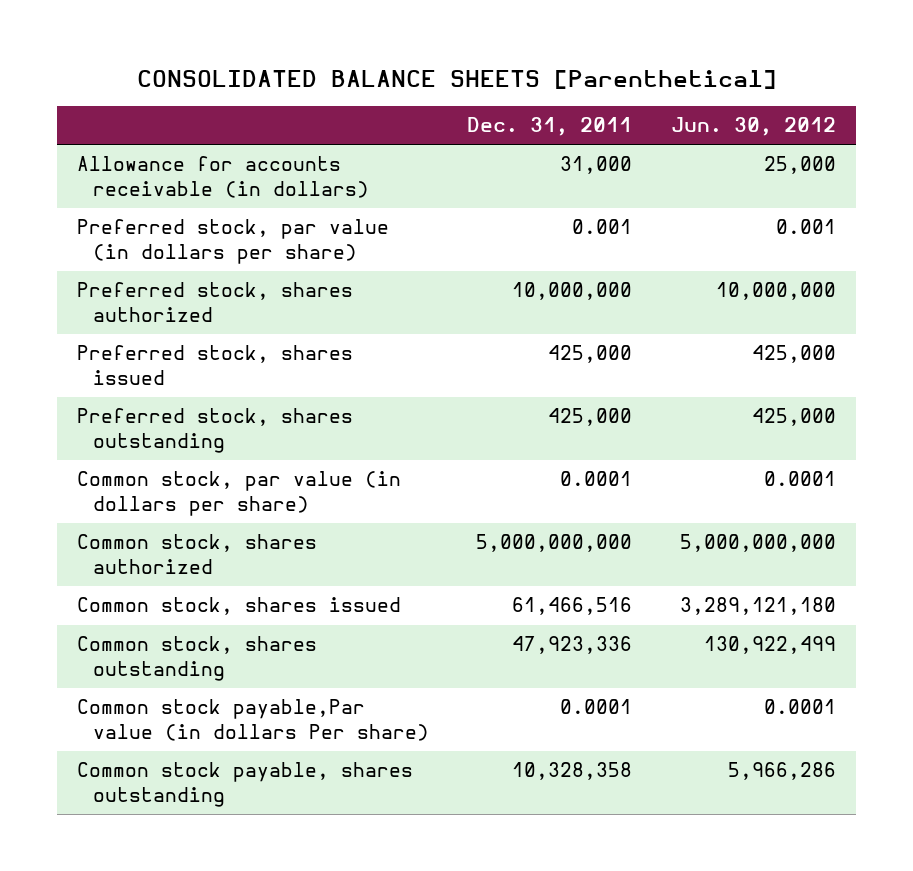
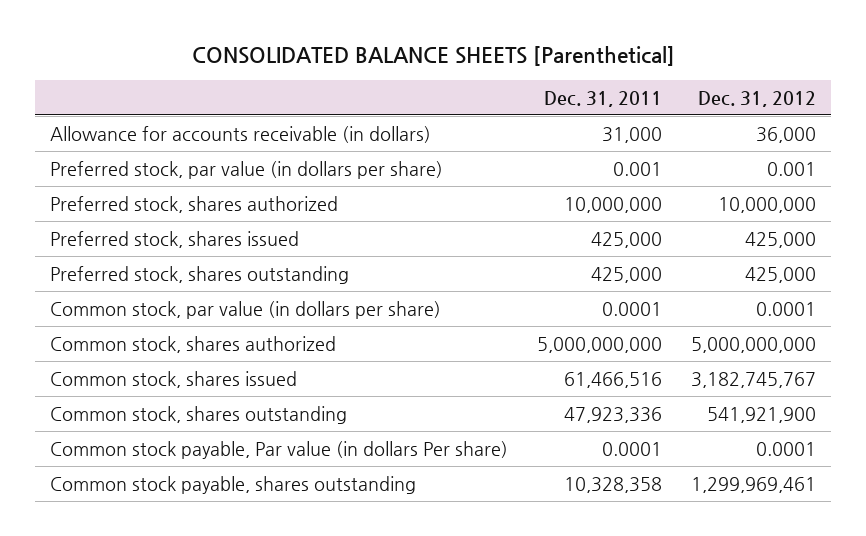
[671,117,837,137] Jun. 30, 2012 -> none
none -> [698,90,817,107] Dec. 31, 2012
[76,699,429,742] Common stock payable,Par value (in dollars Per share) -> [49,440,508,459] Common stock payable, Par value (in dollars Per share)

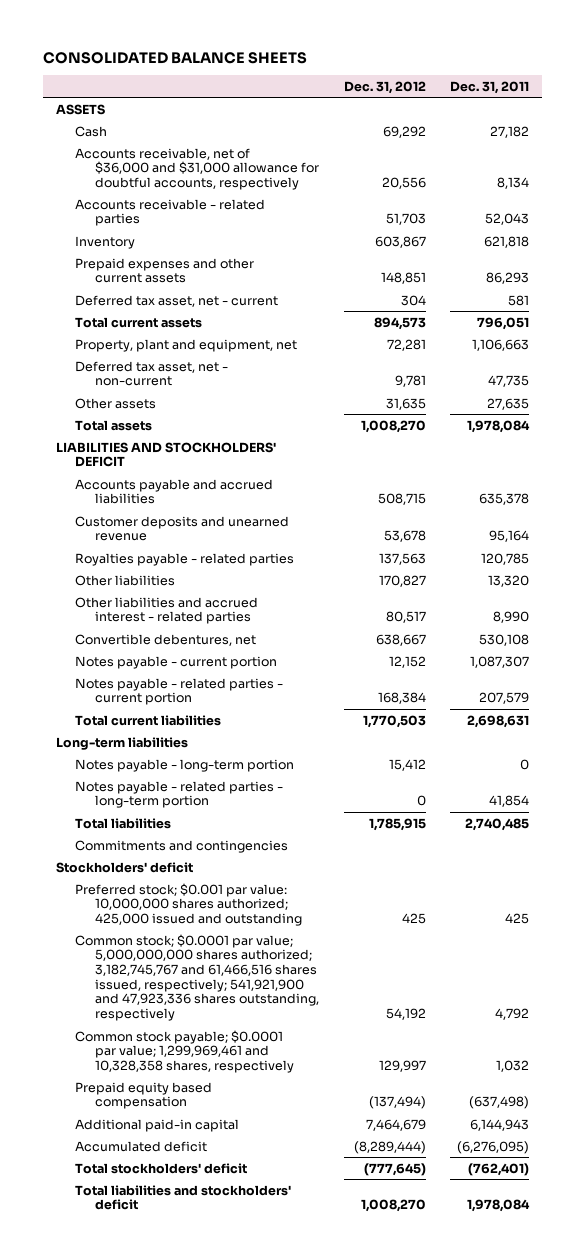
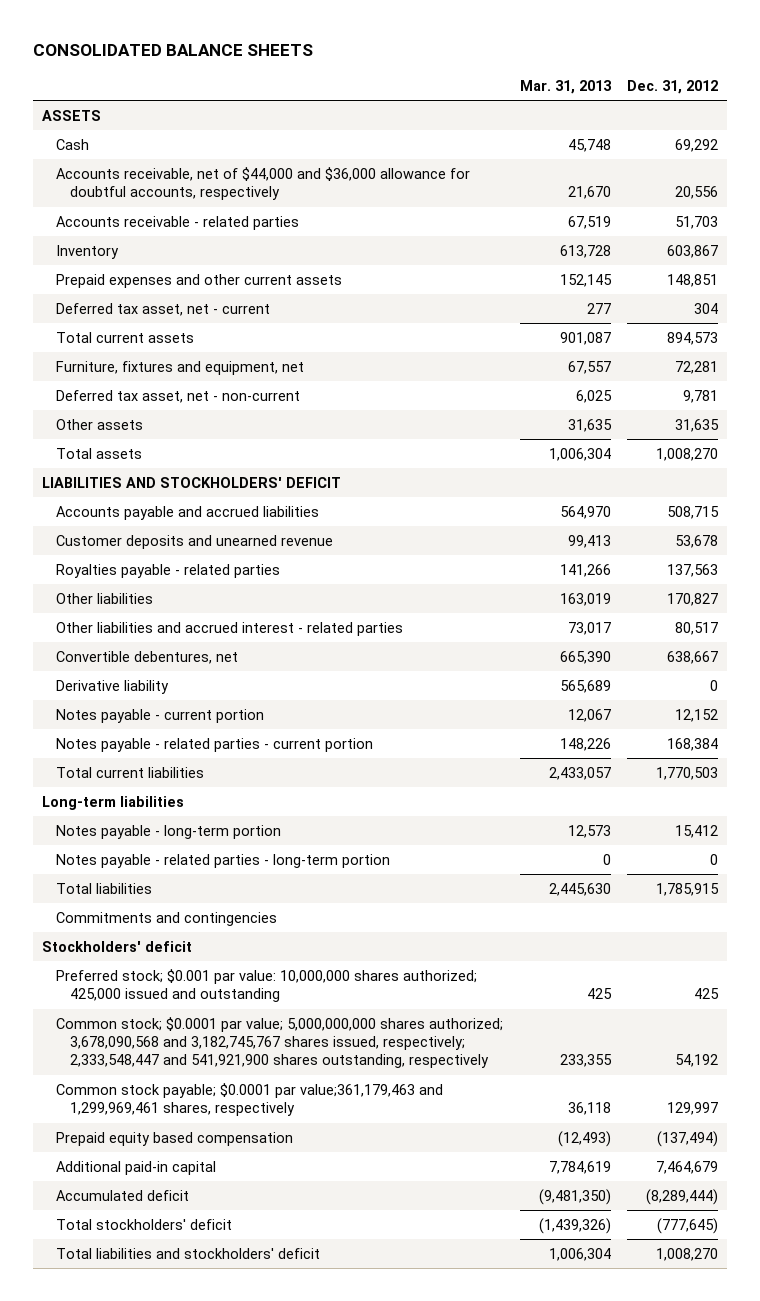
[450,80,530,94] Dec. 31, 2011 -> none
none -> [519,79,612,94] Mar. 31, 2013
[75,147,319,190] Accounts receivable, net of $36,000 and $31,000 allowance for doubtful accounts, respectively -> [55,166,470,201] Accounts receivable, net of $44,000 and $36,000 allowance for doubtful accounts, respectively
[75,338,298,352] Property, plant and equipment, net -> [55,360,304,375] Furniture, fixtures and equipment, net
none -> [55,679,169,694] Derivative liability
[75,933,319,1022] Common stock; $0.0001 par value; 5,000,000,000 shares authorized; 3,182,745,767 and 61,466,516 shares issued, respectively; 541,921,900 and 47,923,336 shares outstanding, respectively -> [55,1016,503,1069] Common stock; $0.0001 par value; 5,000,000,000 shares authorized; 3,678,090,568 and 3,182,745,767 shares issued, respectively; 2,333,548,447 and 541,921,900 shares outstanding, respectively
[75,1029,294,1073] Common stock payable; $0.0001 par value; 1,299,969,461 and 10,328,358 shares, respectively -> [55,1082,443,1117] Common stock payable; $0.0001 par value;361,179,463 and 1,299,969,461 shares, respectively

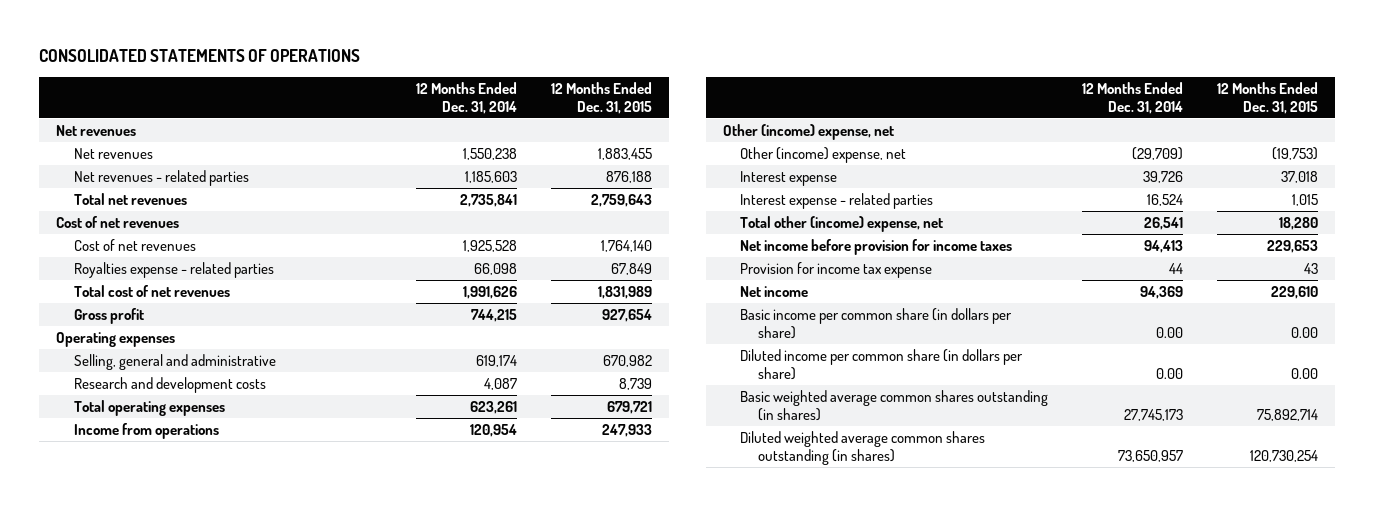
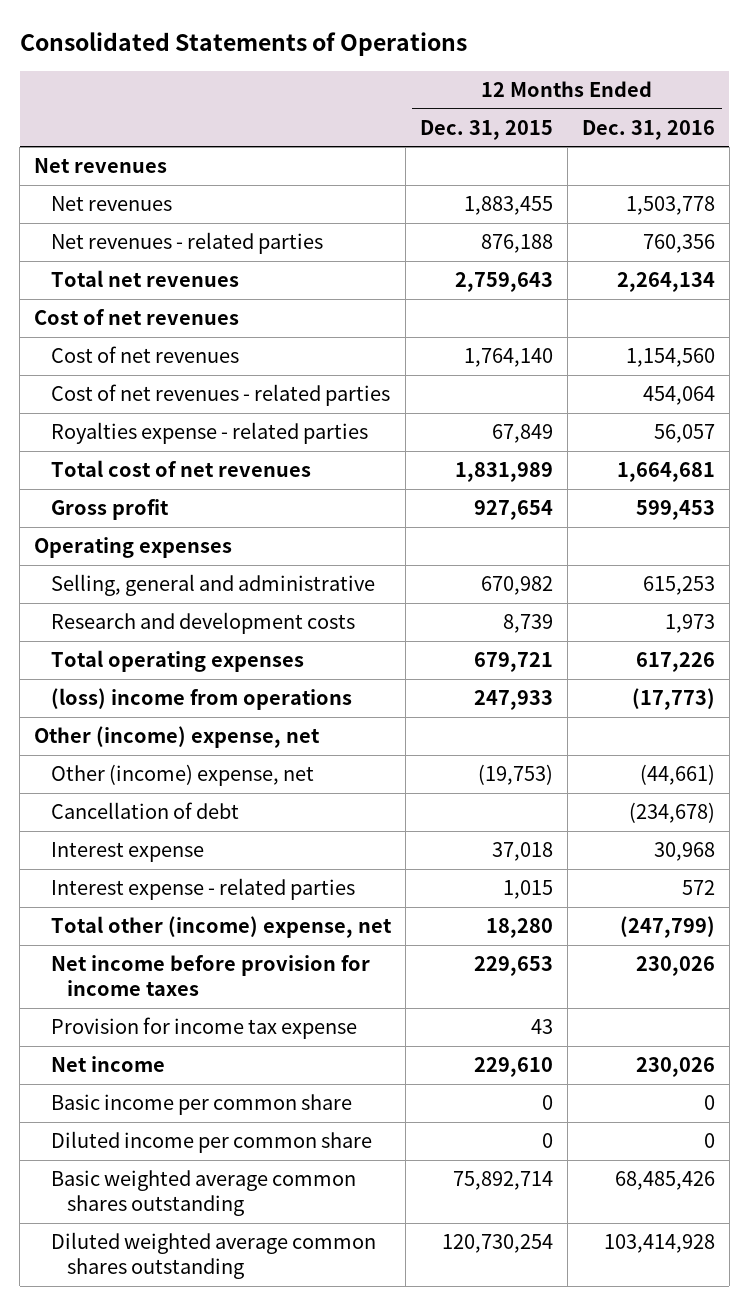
[39,49,361,63] CONSOLIDATED STATEMENTS OF OPERATIONS -> [19,31,467,56] Consolidated Statements of Operations
[415,82,517,114] 12 Months Ended Dec. 31, 2014 -> none
none -> [581,119,715,140] Dec. 31, 2016
none -> [50,384,390,407] Cost of net revenues - related parties
[73,423,219,440] Income from operations -> [50,688,352,711] (loss) income from operations
none -> [50,802,239,820] Cancellation of debt
[740,308,1013,339] Basic income per common share (in dollars per share) -> [50,1094,352,1116] Basic income per common share
[1291,326,1319,338] 0.00 -> [541,1095,553,1111] 0
[740,349,1024,380] Diluted income per common share (in dollars per share) -> [50,1131,372,1154] Diluted income per common share
[1291,367,1319,379] 0.00 -> [541,1133,553,1149] 0
[740,390,1049,421] Basic weighted average common shares outstanding (in shares) -> [50,1170,356,1217] Basic weighted average common shares outstanding
[740,431,986,465] Diluted weighted average common shares outstanding (in shares) -> [50,1232,376,1280] Diluted weighted average common shares outstanding

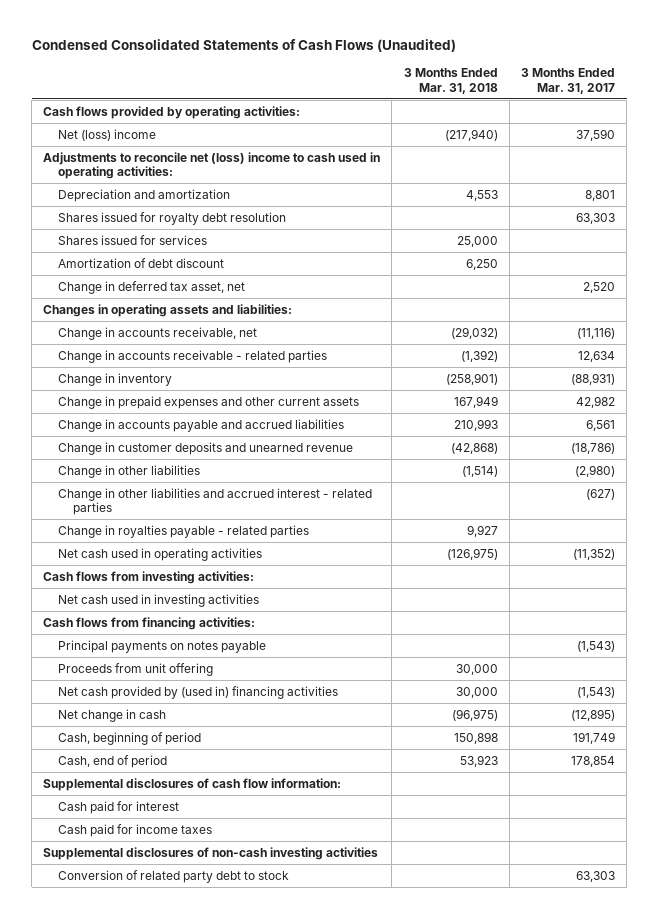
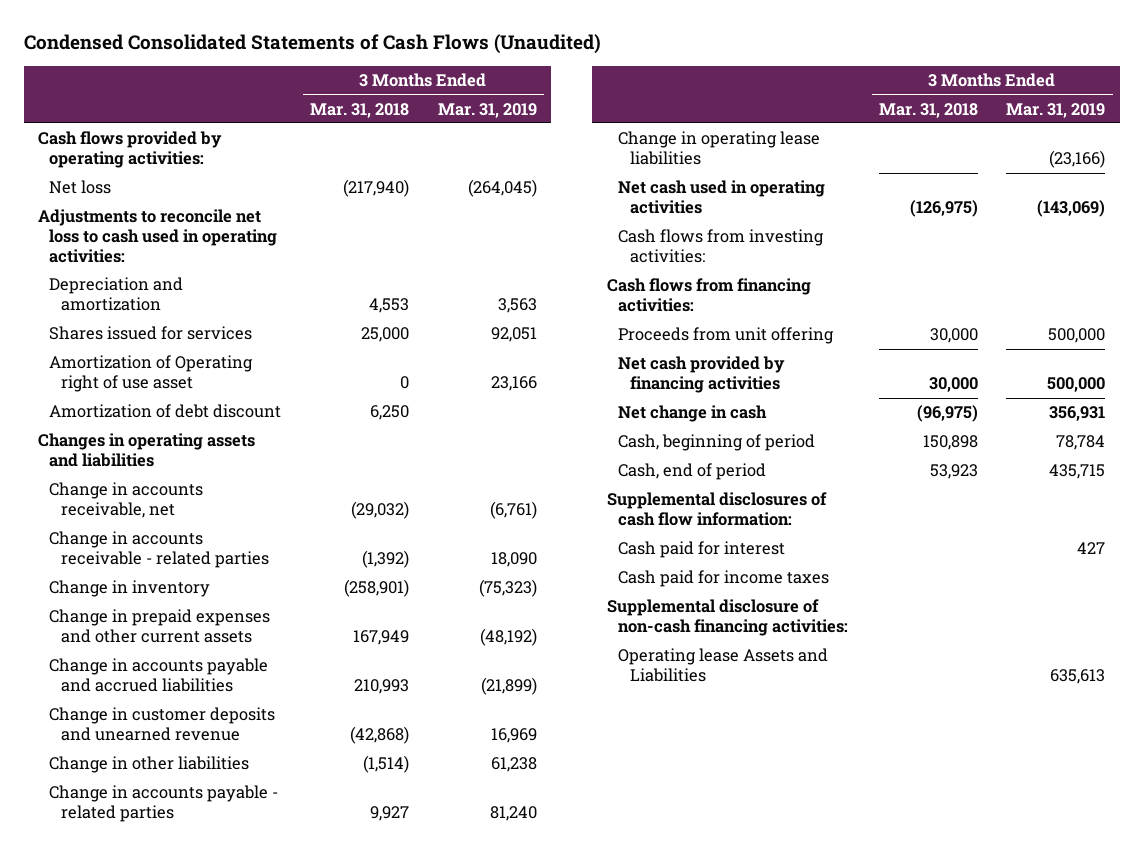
[520,68,615,94] 3 Months Ended Mar. 31, 2017 -> none
none -> [437,102,537,118] Mar. 31, 2019
[57,128,156,141] Net (loss) income -> [49,180,112,195] Net loss
[43,151,381,179] Adjustments to reconcile net (loss) income to cash used in operating activities: -> [37,209,278,264] Adjustments to reconcile net loss to cash used in operating activities:
[57,211,286,225] Shares issued for royalty debt resolution -> none
none -> [49,355,254,393] Amortization of Operating right of use asset
[57,280,245,294] Change in deferred tax asset, net -> none
[43,303,293,317] Changes in operating assets and liabilities: -> [37,433,255,468] Changes in operating assets and liabilities
[57,487,372,515] Change in other liabilities and accrued interest - related parties -> none
[57,524,309,538] Change in royalties payable - related parties -> [49,785,279,823] Change in accounts payable - related parties
none -> [618,131,821,166] Change in operating lease liabilities
[57,593,259,607] Net cash used in investing activities -> none
[57,639,266,653] Principal payments on notes payable -> none
[57,685,338,699] Net cash provided by (used in) financing activities -> [618,356,786,394] Net cash provided by financing activities
[57,869,289,883] Conversion of related party debt to stock -> none
[43,846,379,860] Supplemental disclosures of non-cash investing activities -> [606,599,849,637] Supplemental disclosure of non-cash financing activities:
none -> [618,648,829,683] Operating lease Assets and Liabilities

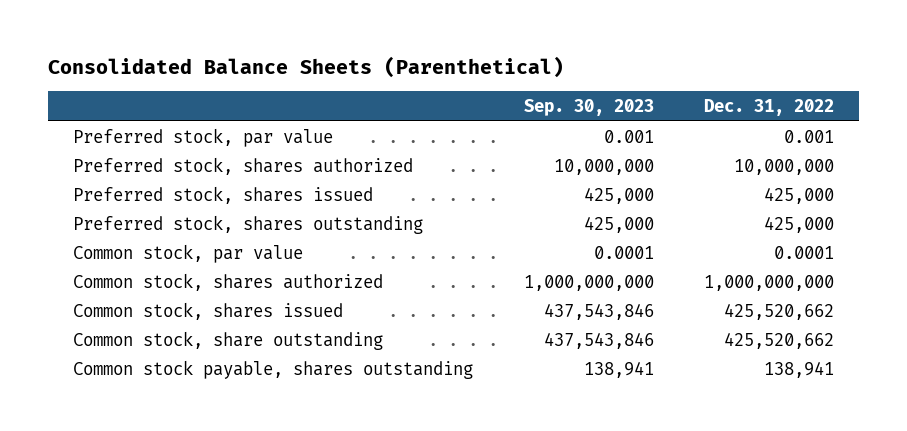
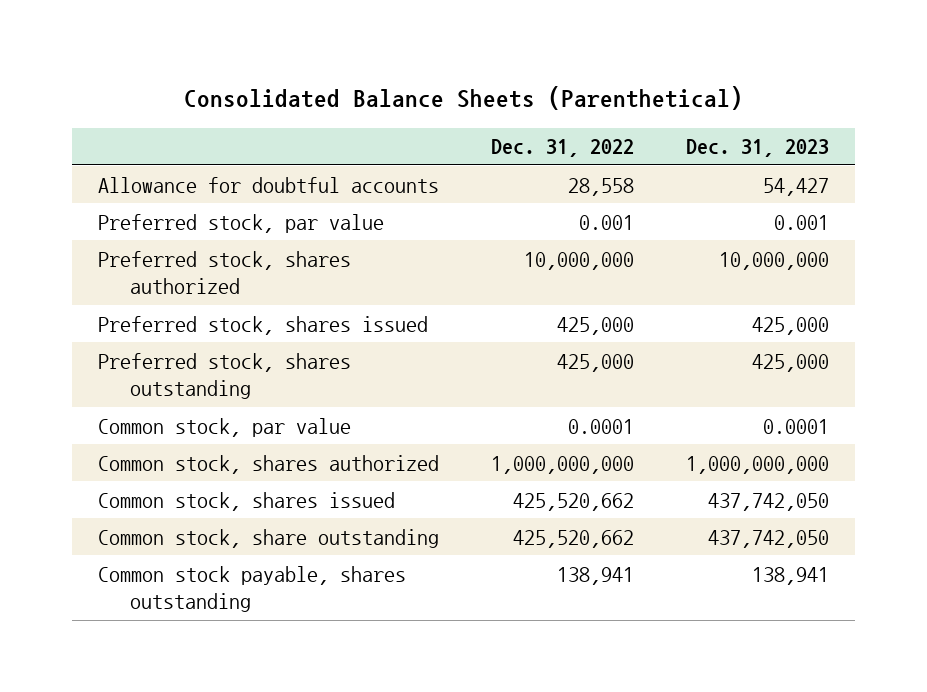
[523,99,654,117] Sep. 30, 2023 -> none
none -> [686,139,830,158] Dec. 31, 2023
none -> [98,176,440,193] Allowance for doubtful accounts

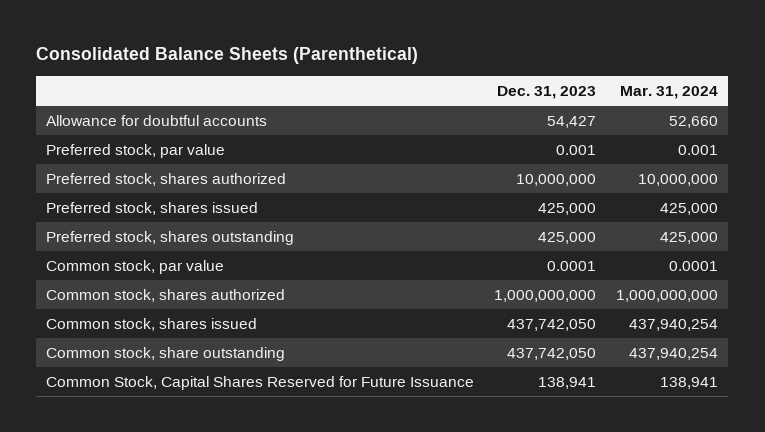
[491,139,635,158] Dec. 31, 2022 -> none
none -> [620,85,719,99] Mar. 31, 2024
[98,565,407,613] Common stock payable, shares outstanding -> [46,375,475,390] Common Stock, Capital Shares Reserved for Future Issuance

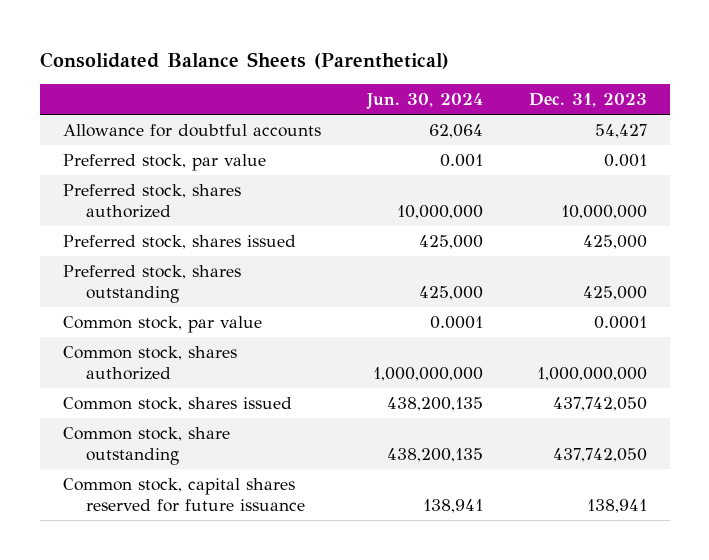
[620,85,719,99] Mar. 31, 2024 -> none
none -> [365,93,483,110] Jun. 30, 2024
[46,375,475,390] Common Stock, Capital Shares Reserved for Future Issuance -> [62,477,306,512] Common stock, capital shares reserved for future issuance

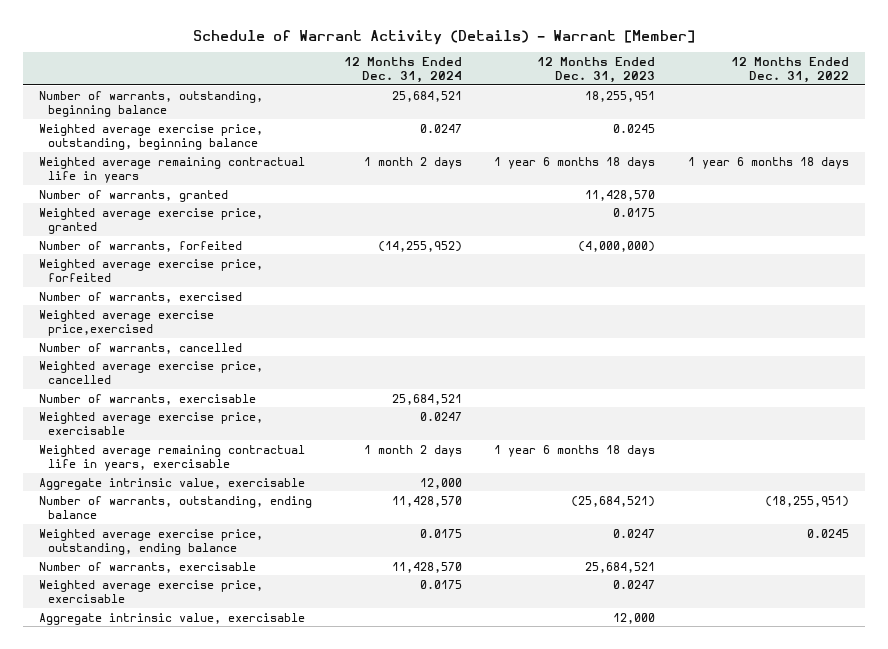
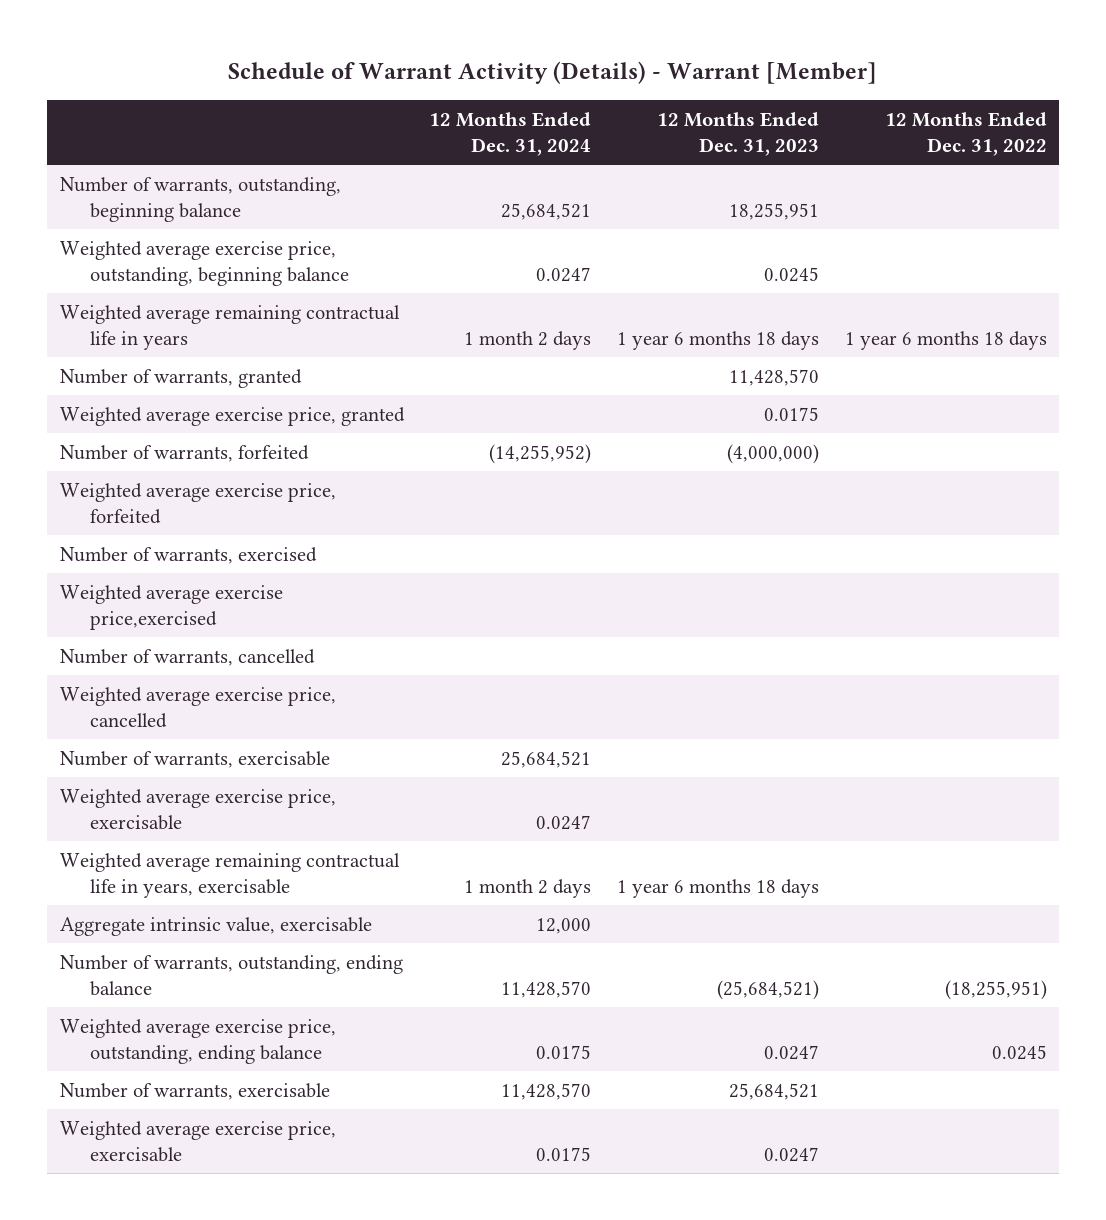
[38,612,305,625] Aggregate intrinsic value, exercisable -> none

